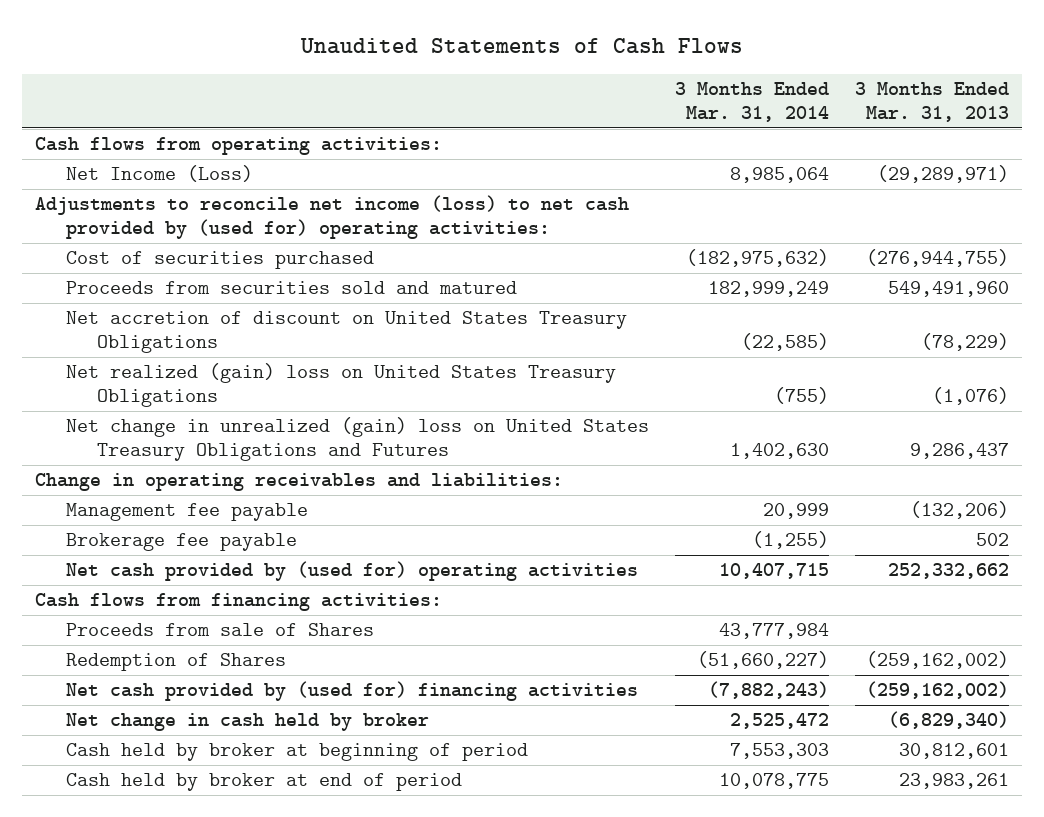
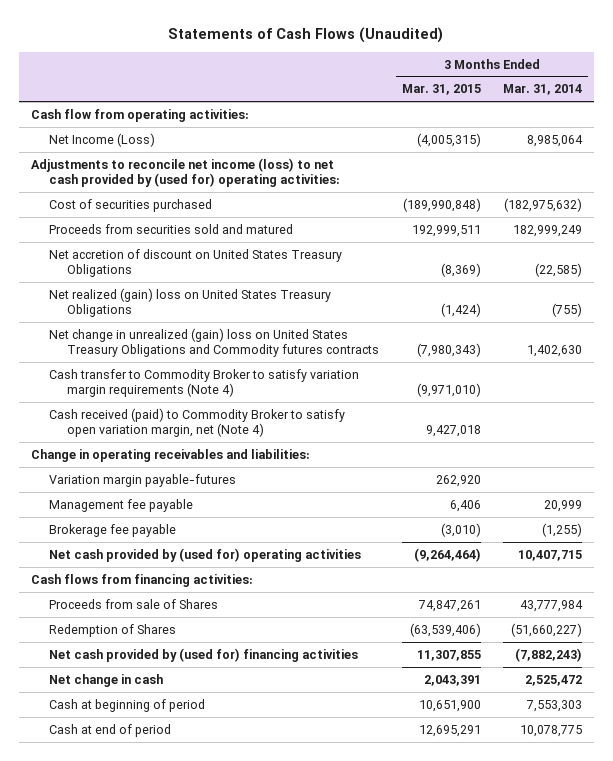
[300,38,744,55] Unaudited Statements of Cash Flows -> [168,26,444,43] Statements of Cash Flows (Unaudited)
[855,82,1010,123] 3 Months Ended Mar. 31, 2013 -> none
none -> [401,84,481,96] Mar. 31, 2015
[34,137,442,156] Cash flows from operating activities: -> [30,108,249,122] Cash flow from operating activities:
[65,417,649,462] Net change in unrealized (gain) loss on United States Treasury Obligations and Futures -> [48,327,379,357] Net change in unrealized (gain) loss on United States Treasury Obligations and Commodity futures contracts
none -> [48,368,359,397] Cash transfer to Commodity Broker to satisfy variation margin requirements (Note 4)
none -> [48,407,345,437] Cash received (paid) to Commodity Broker to satisfy open variation margin, net (Note 4)
none -> [48,473,236,487] Variation margin payable-futures
[65,713,429,732] Net change in cash held by broker -> [48,673,163,687] Net change in cash
[65,743,528,762] Cash held by broker at beginning of period -> [48,698,205,712] Cash at beginning of period
[65,773,462,792] Cash held by broker at end of period -> [48,723,171,737] Cash at end of period

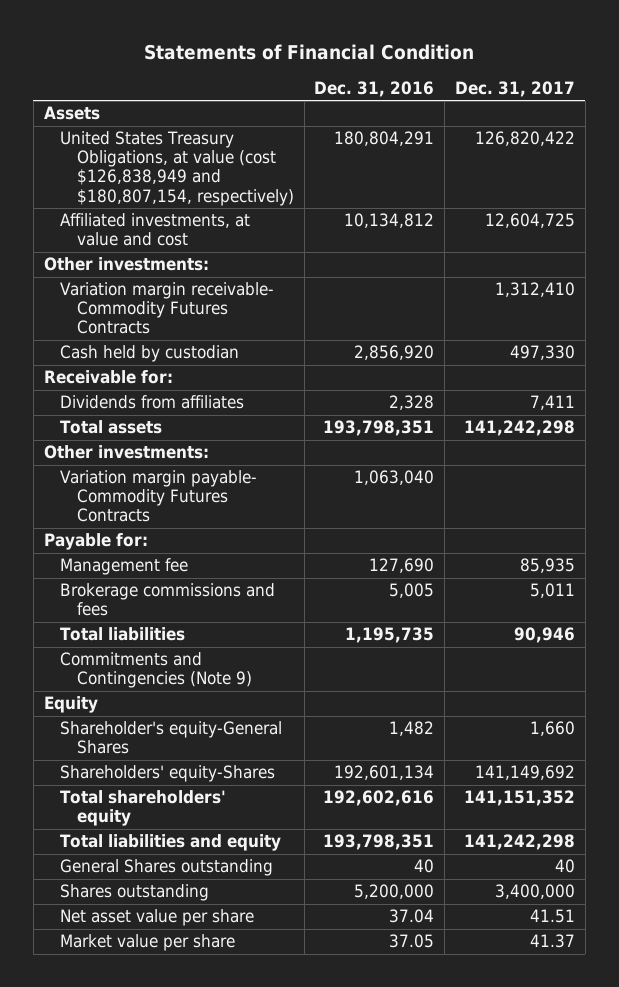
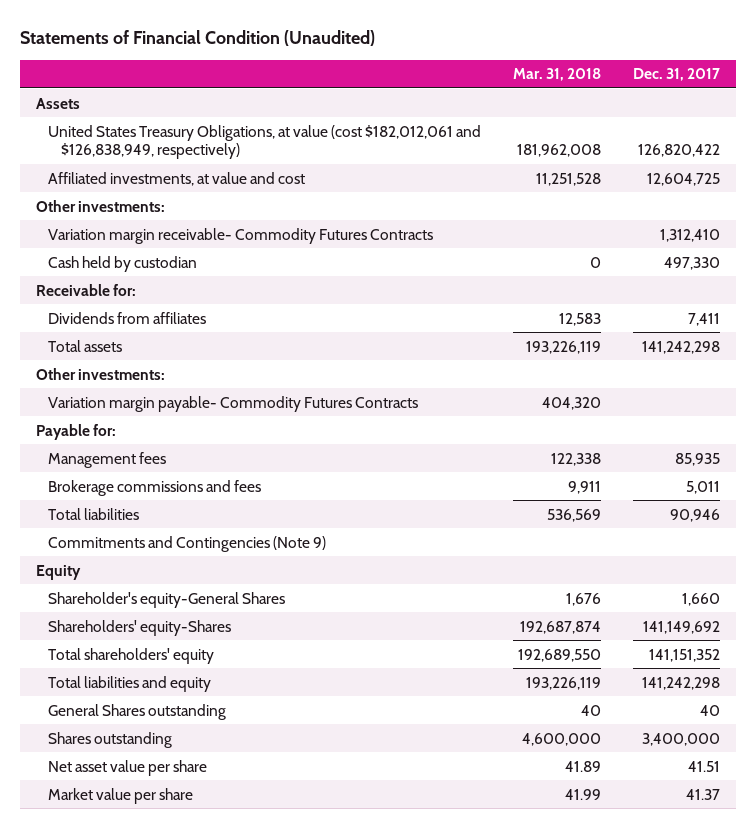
[144,43,475,60] Statements of Financial Condition -> [19,30,375,47] Statements of Financial Condition (Unaudited)
[314,80,435,97] Dec. 31, 2016 -> none
none -> [513,68,602,82] Mar. 31, 2018
[60,131,294,206] United States Treasury Obligations, at value (cost $126,838,949 and $180,807,154, respectively) -> [48,124,482,160] United States Treasury Obligations, at value (cost $182,012,061 and $126,838,949, respectively)
[60,558,189,576] Management fee -> [48,451,167,468] Management fees

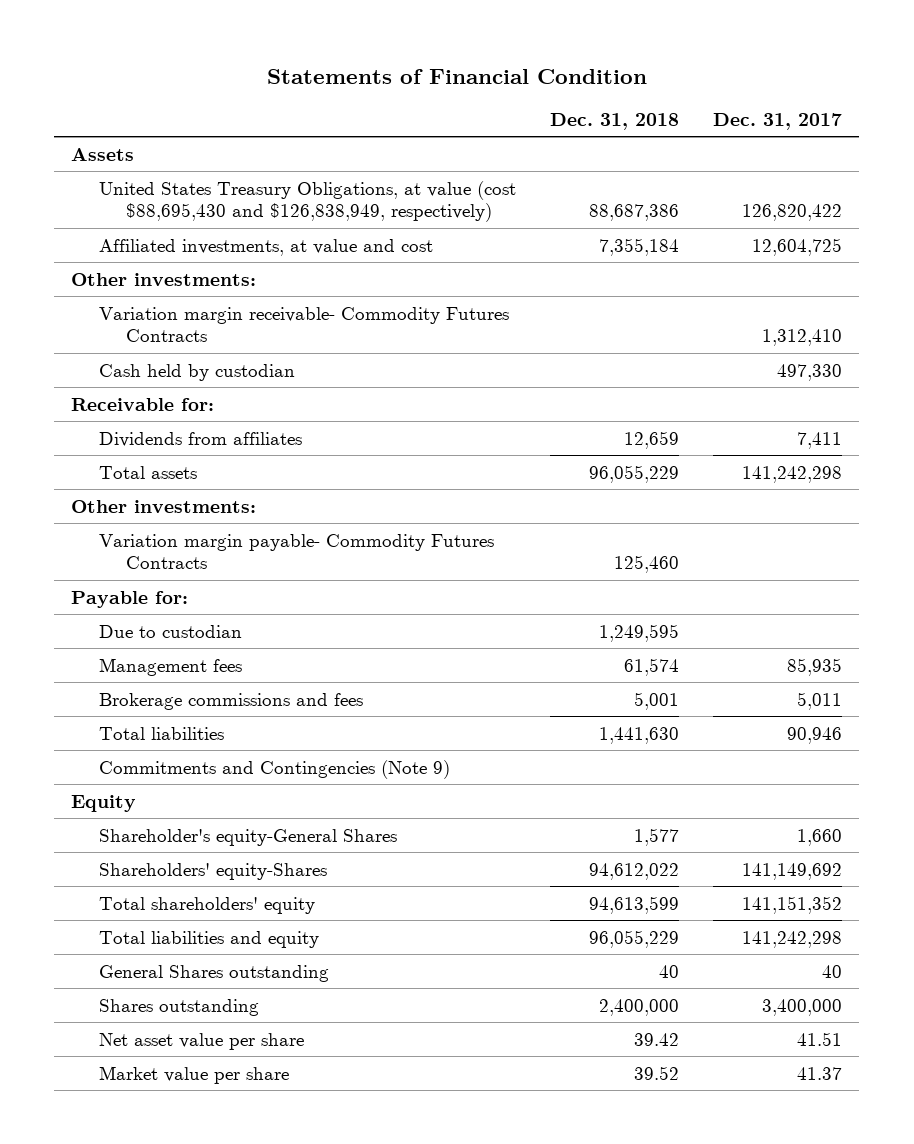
[19,30,375,47] Statements of Financial Condition (Unaudited) -> [266,68,647,84] Statements of Financial Condition
[513,68,602,82] Mar. 31, 2018 -> none
none -> [550,112,680,130] Dec. 31, 2018
[48,124,482,160] United States Treasury Obligations, at value (cost $182,012,061 and $126,838,949, respectively) -> [98,180,516,223] United States Treasury Obligations, at value (cost $88,695,430 and $126,838,949, respectively)
none -> [98,624,242,638] Due to custodian

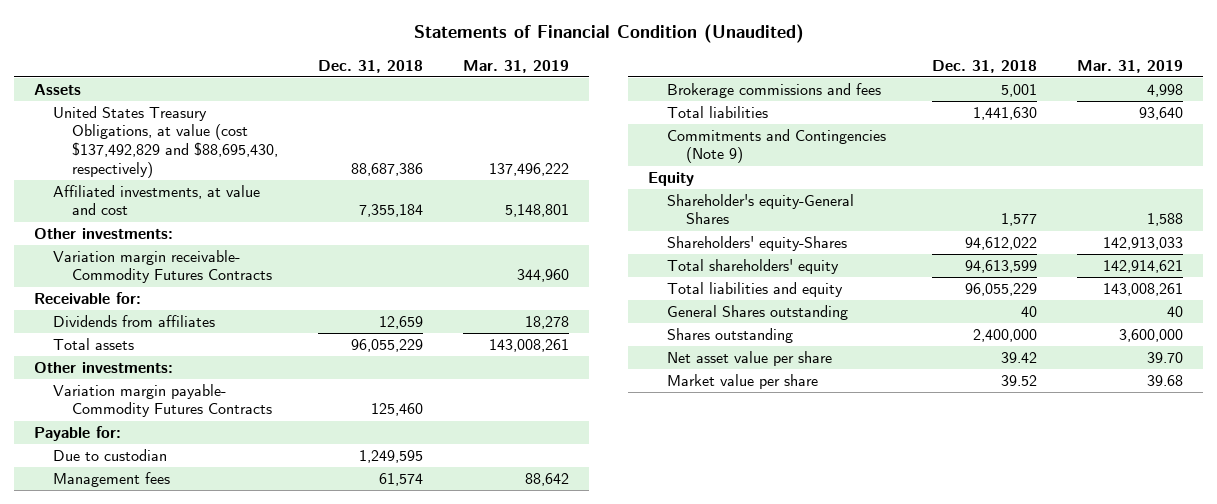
[266,68,647,84] Statements of Financial Condition -> [413,24,804,44] Statements of Financial Condition (Unaudited)
[713,112,843,130] Dec. 31, 2017 -> none
none -> [463,59,570,73] Mar. 31, 2019
[98,180,516,223] United States Treasury Obligations, at value (cost $88,695,430 and $126,838,949, respectively) -> [52,105,278,178] United States Treasury Obligations, at value (cost $137,492,829 and $88,695,430, respectively)
[98,363,295,381] Cash held by custodian -> none

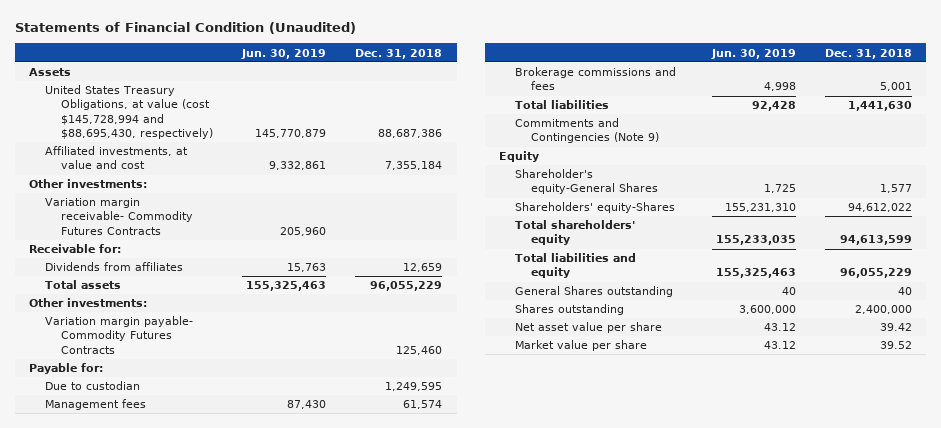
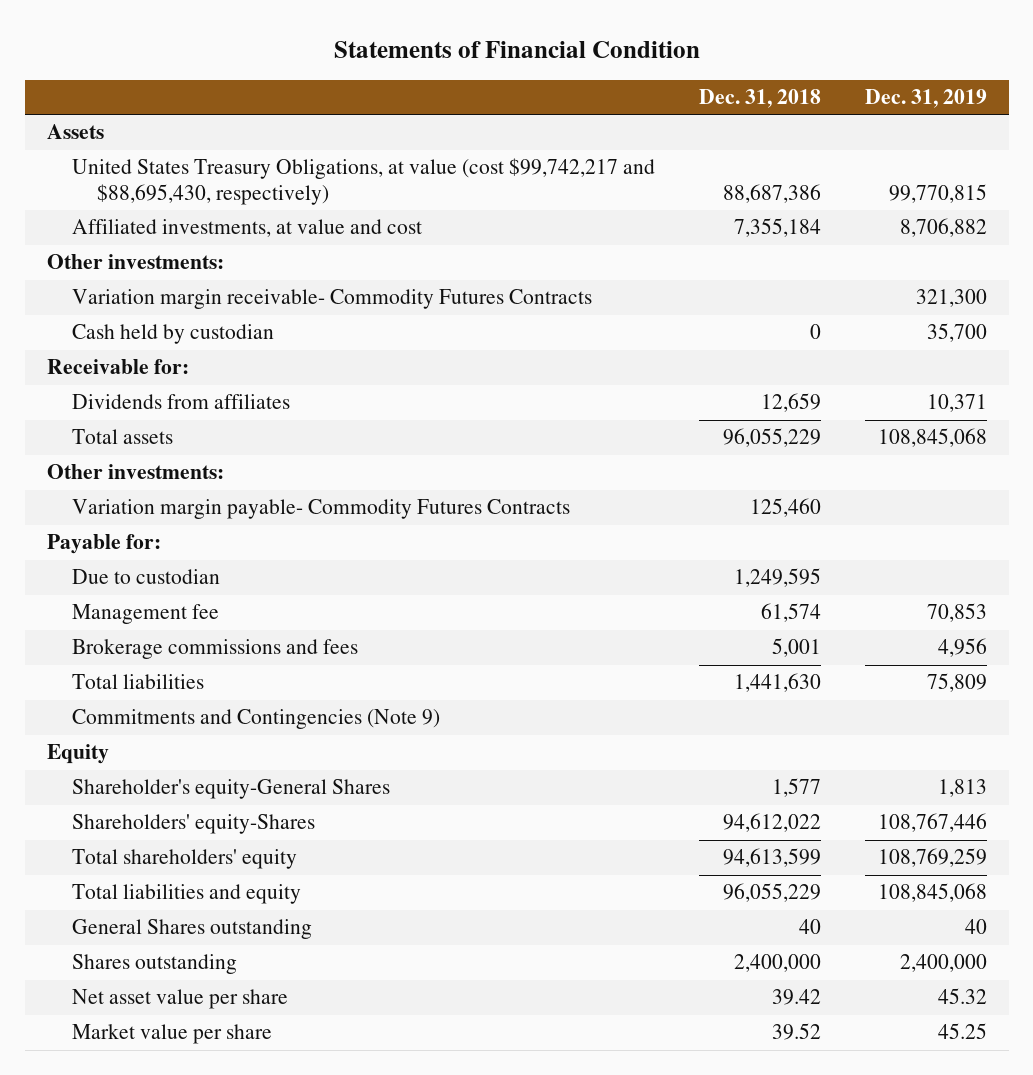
[14,22,356,35] Statements of Financial Condition (Unaudited) -> [333,41,700,59] Statements of Financial Condition
[240,48,326,59] Jun. 30, 2019 -> none
none -> [864,89,987,109] Dec. 31, 2019
[45,85,213,139] United States Treasury Obligations, at value (cost $145,728,994 and $88,695,430, respectively) -> [71,158,655,205] United States Treasury Obligations, at value (cost $99,742,217 and $88,695,430, respectively)
none -> [71,324,274,345] Cash held by custodian
[45,399,147,411] Management fees -> [71,604,219,625] Management fee

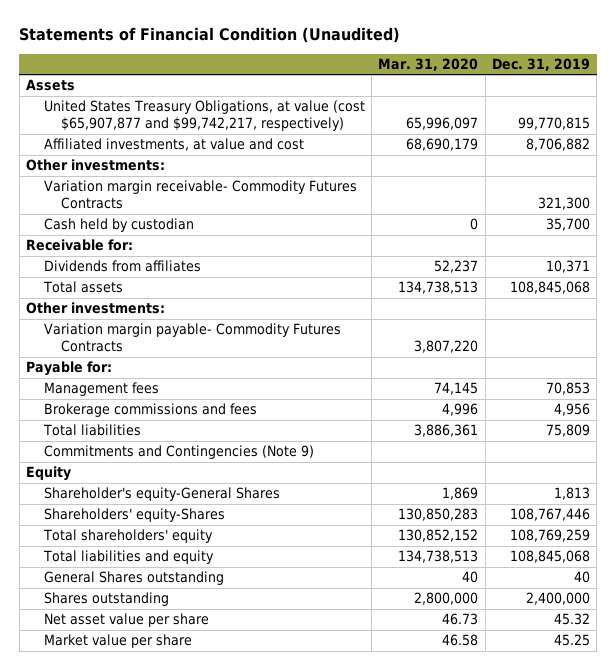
[333,41,700,59] Statements of Financial Condition -> [19,27,401,44] Statements of Financial Condition (Unaudited)
[698,89,821,109] Dec. 31, 2018 -> none
none -> [378,57,479,71] Mar. 31, 2020
[71,158,655,205] United States Treasury Obligations, at value (cost $99,742,217 and $88,695,430, respectively) -> [43,100,365,132] United States Treasury Obligations, at value (cost $65,907,877 and $99,742,217, respectively)
[71,569,220,585] Due to custodian -> none
[71,604,219,625] Management fee -> [43,382,159,397] Management fees

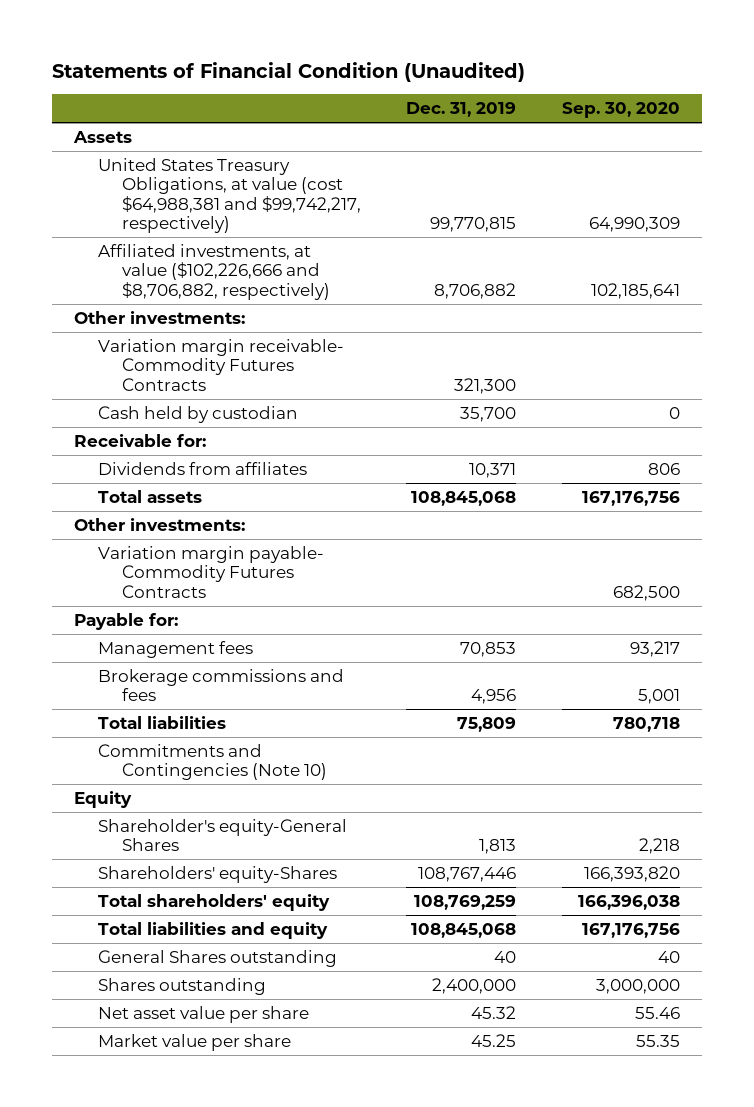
[378,57,479,71] Mar. 31, 2020 -> none
none -> [561,102,680,119] Sep. 30, 2020
[43,100,365,132] United States Treasury Obligations, at value (cost $65,907,877 and $99,742,217, respectively) -> [98,157,361,234] United States Treasury Obligations, at value (cost $64,988,381 and $99,742,217, respectively)
[43,138,304,152] Affiliated investments, at value and cost -> [98,243,330,300] Affiliated investments, at value ($102,226,666 and $8,706,882, respectively)
[43,445,314,460] Commitments and Contingencies (Note 9) -> [98,743,327,781] Commitments and Contingencies (Note 10)

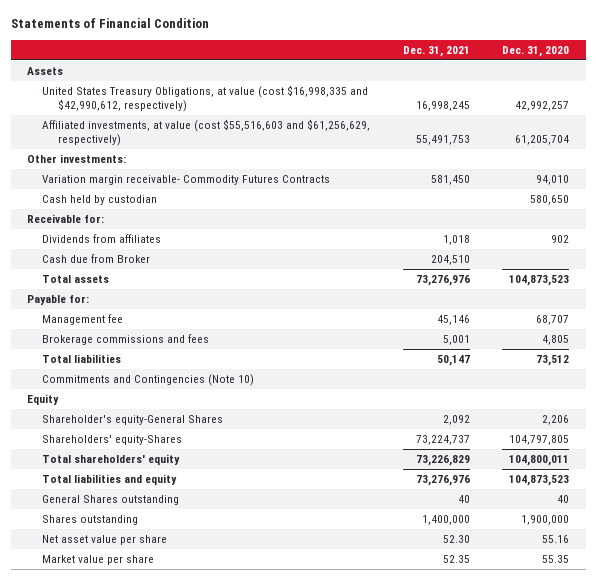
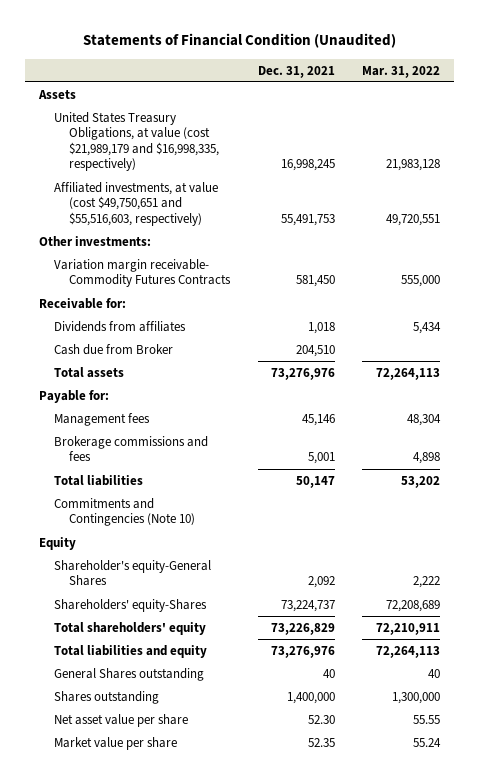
[10,18,209,29] Statements of Financial Condition -> [82,33,396,49] Statements of Financial Condition (Unaudited)
[502,45,570,57] Dec. 31, 2020 -> none
none -> [362,65,441,78] Mar. 31, 2022
[42,85,369,113] United States Treasury Obligations, at value (cost $16,998,335 and $42,990,612, respectively) -> [53,111,219,172] United States Treasury Obligations, at value (cost $21,989,179 and $16,998,335, respectively)
[42,119,371,147] Affiliated investments, at value (cost $55,516,603 and $61,256,629, respectively) -> [53,181,218,226] Affiliated investments, at value (cost $49,750,651 and $55,516,603, respectively)
[42,195,158,206] Cash held by custodian -> none
[42,314,124,326] Management fee -> [53,412,150,426] Management fees

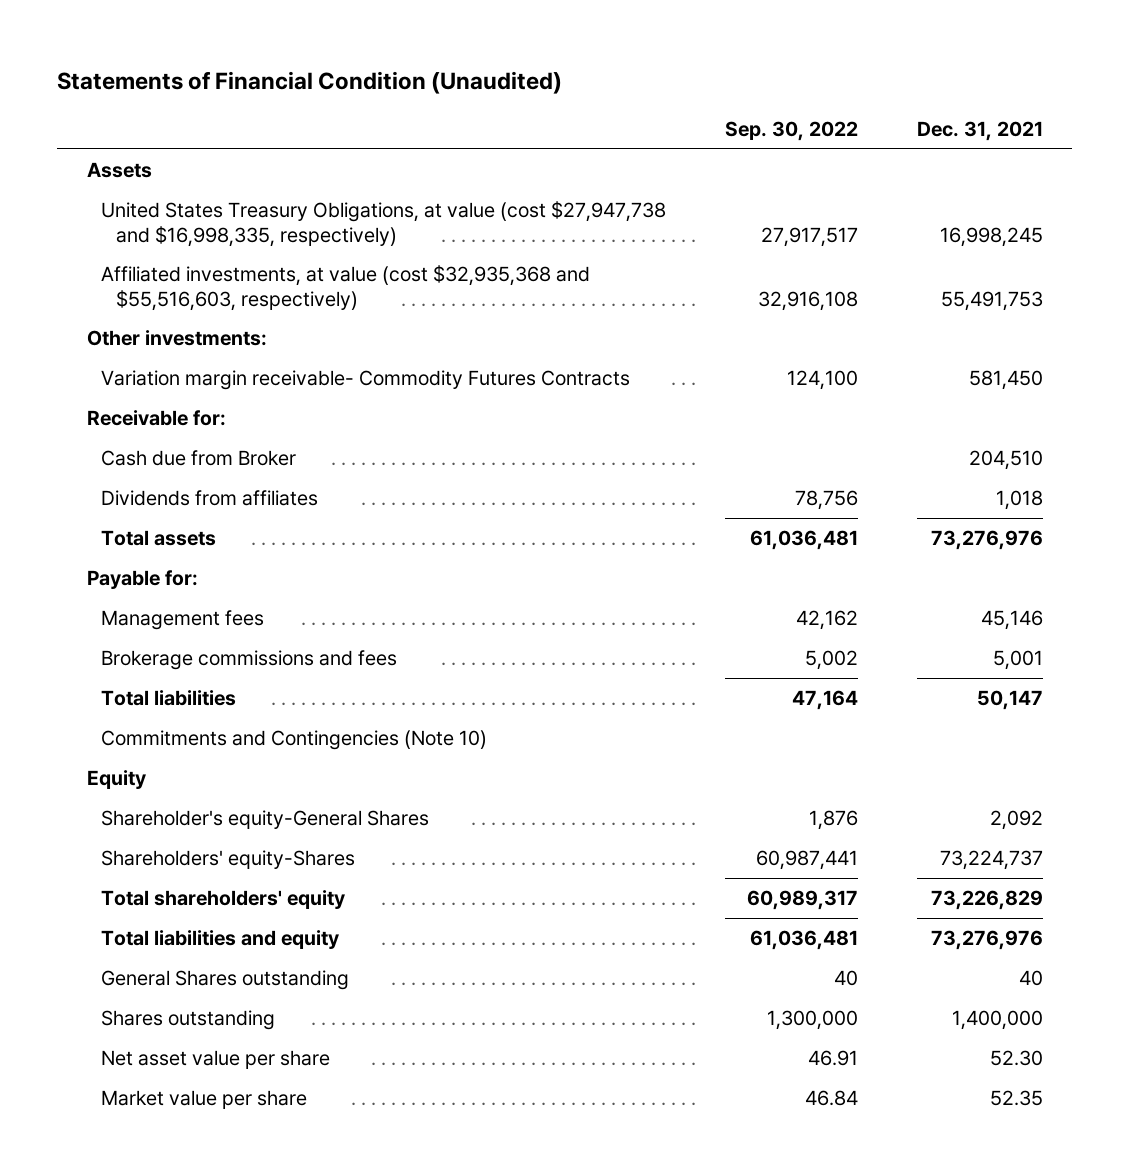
[362,65,441,78] Mar. 31, 2022 -> none
none -> [725,120,859,141] Sep. 30, 2022
[53,111,219,172] United States Treasury Obligations, at value (cost $21,989,179 and $16,998,335, respectively) -> [101,201,667,247] United States Treasury Obligations, at value (cost $27,947,738 and $16,998,335, respectively)
[53,181,218,226] Affiliated investments, at value (cost $49,750,651 and $55,516,603, respectively) -> [101,265,591,311] Affiliated investments, at value (cost $32,935,368 and $55,516,603, respectively)
[53,320,186,332] Dividends from affiliates -> [101,490,319,507] Dividends from affiliates

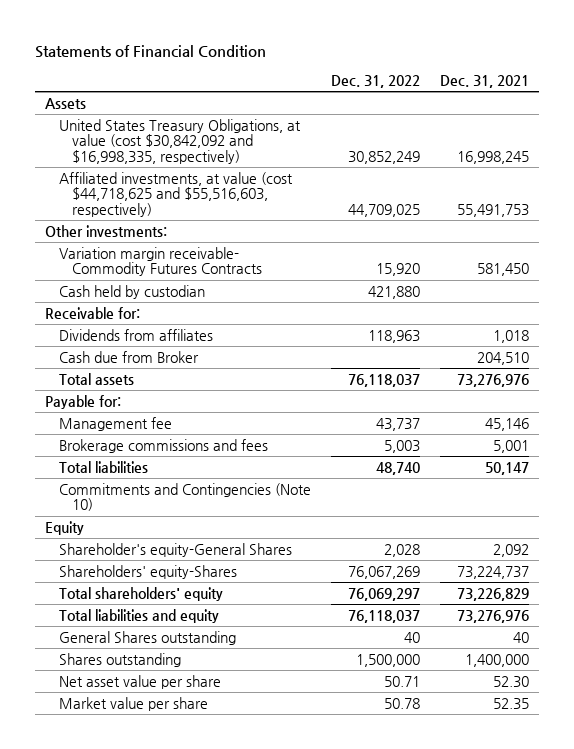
[57,70,563,94] Statements of Financial Condition (Unaudited) -> [35,45,267,59] Statements of Financial Condition
[725,120,859,141] Sep. 30, 2022 -> none
none -> [330,74,420,88] Dec. 31, 2022
[101,201,667,247] United States Treasury Obligations, at value (cost $27,947,738 and $16,998,335, respectively) -> [58,118,301,165] United States Treasury Obligations, at value (cost $30,842,092 and $16,998,335, respectively)
[101,265,591,311] Affiliated investments, at value (cost $32,935,368 and $55,516,603, respectively) -> [58,171,293,218] Affiliated investments, at value (cost $44,718,625 and $55,516,603, respectively)
none -> [58,284,205,299] Cash held by custodian
[101,450,297,467] Cash due from Broker -> [58,350,199,363] Cash due from Broker
[101,610,265,631] Management fees -> [58,416,172,431] Management fee

